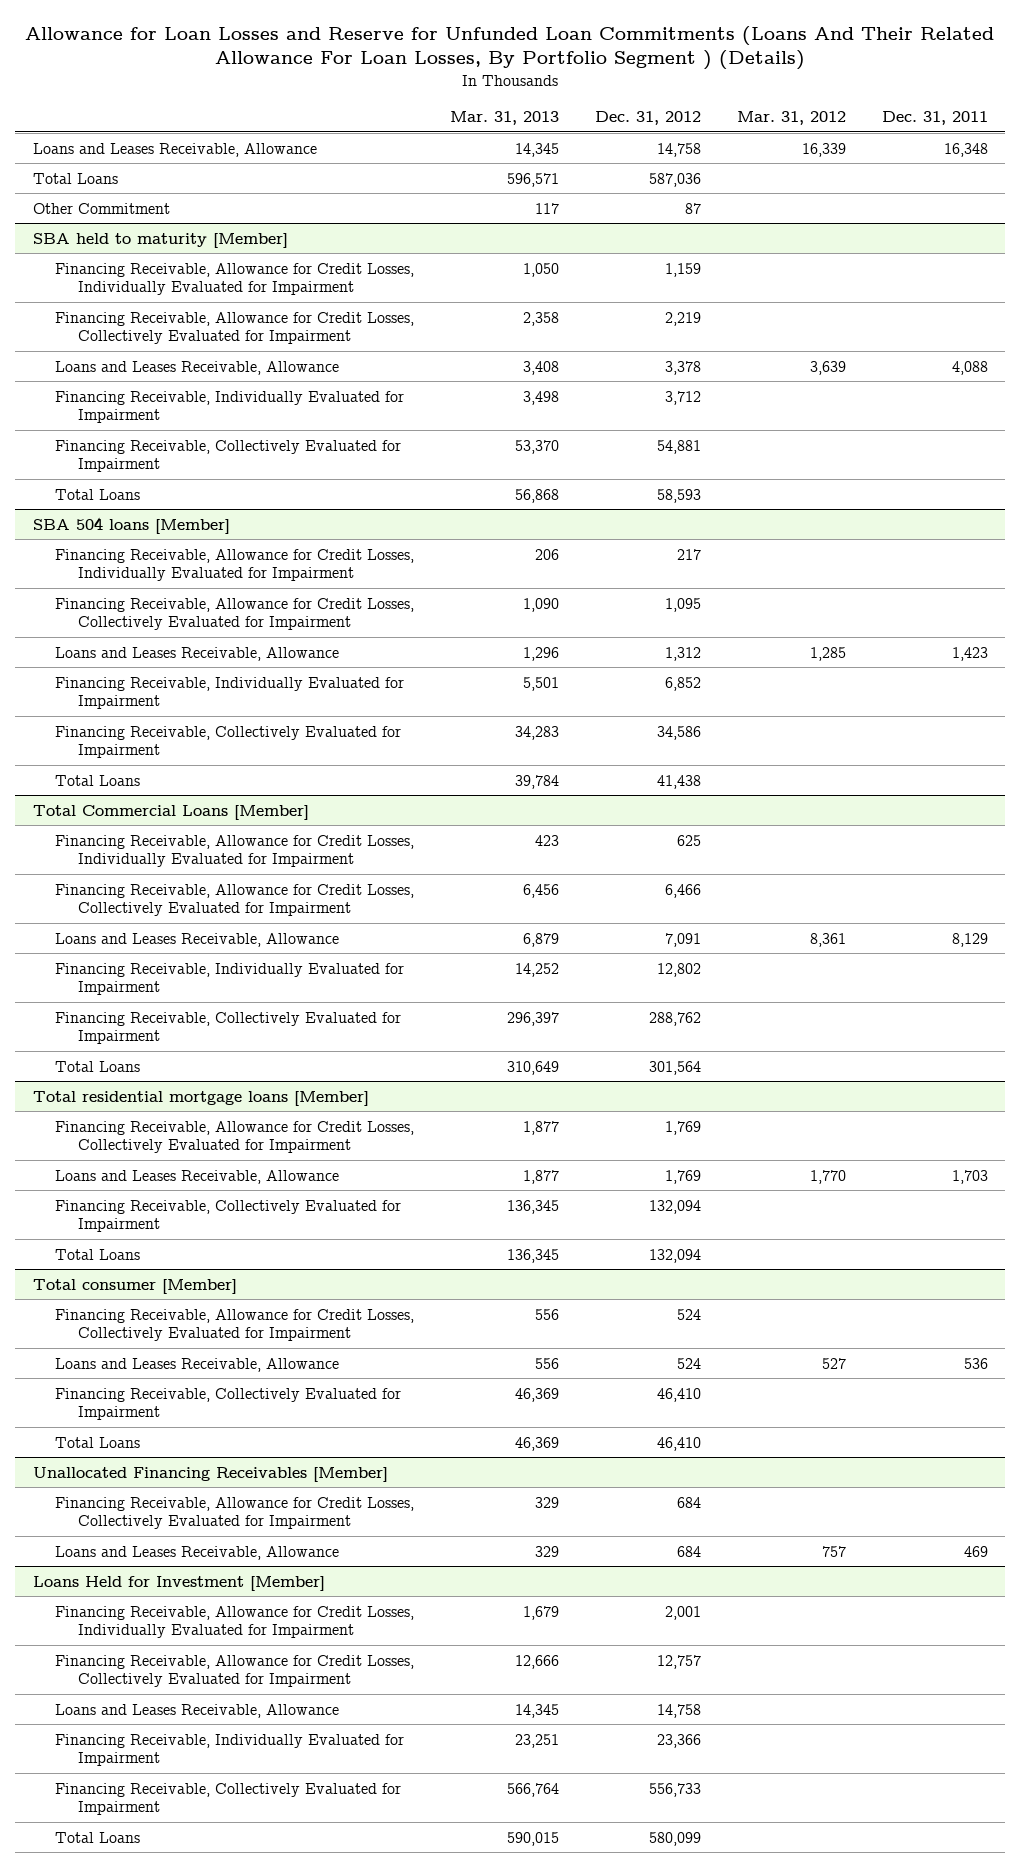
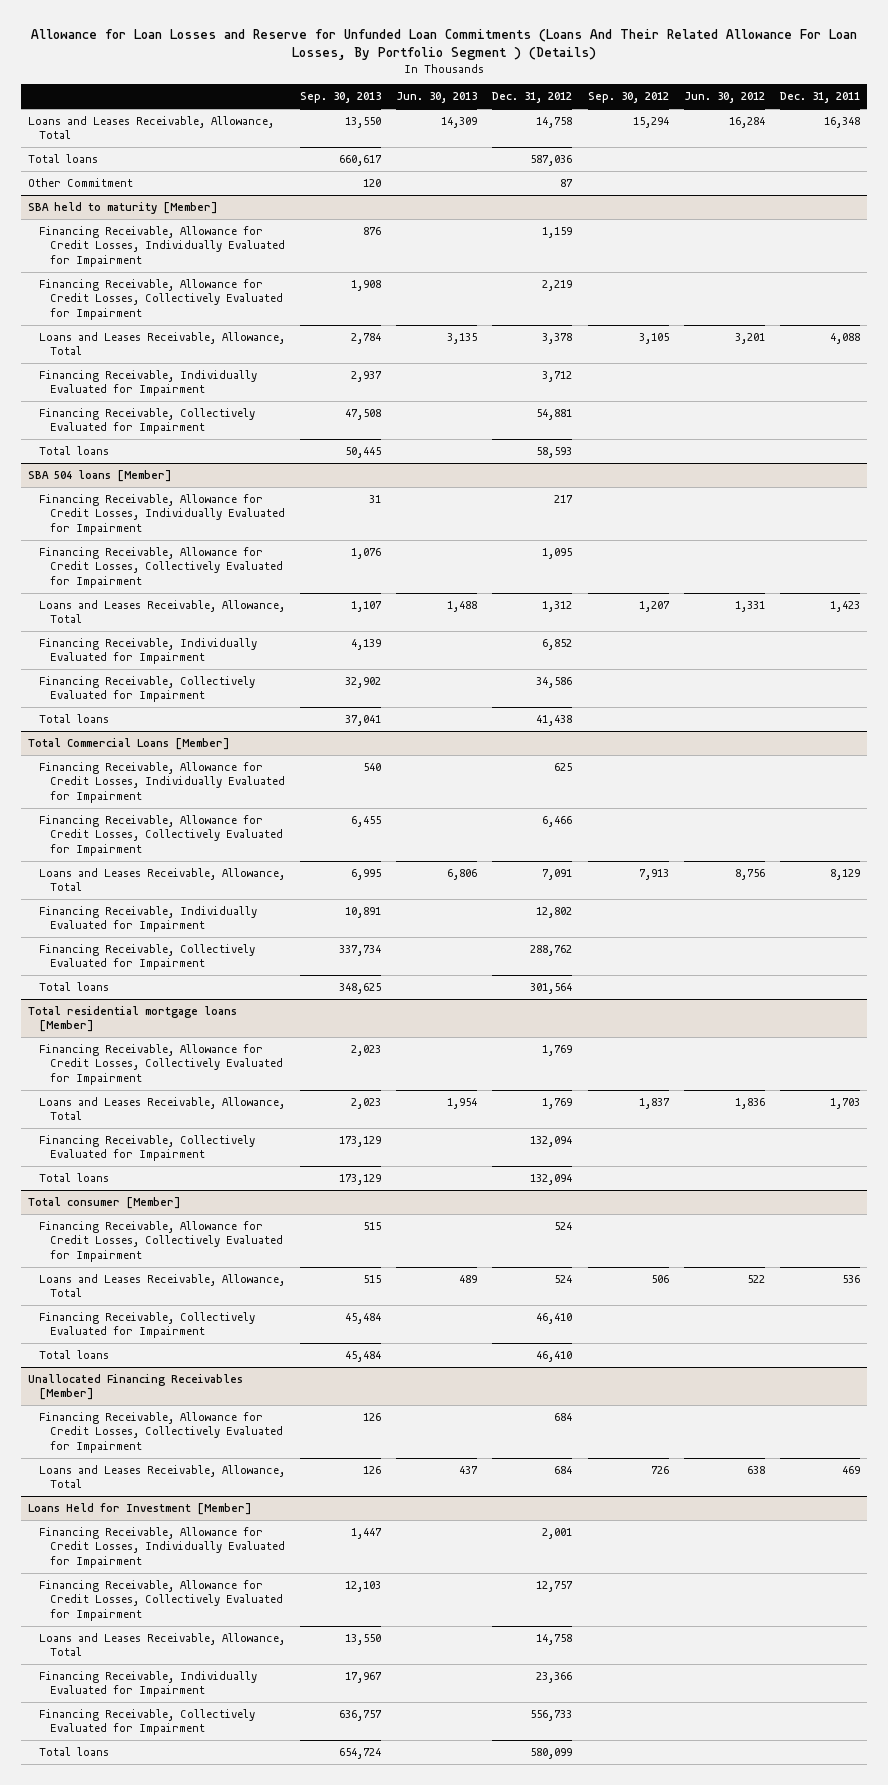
[450,111,560,126] Mar. 31, 2013 -> none
[736,111,846,126] Mar. 31, 2012 -> none
none -> [300,92,382,104] Sep. 30, 2013
none -> [396,92,478,104] Jun. 30, 2013
none -> [587,92,669,104] Sep. 30, 2012
none -> [683,92,765,104] Jun. 30, 2012
[32,142,317,157] Loans and Leases Receivable, Allowance -> [28,115,275,140] Loans and Leases Receivable, Allowance, Total
[32,172,118,184] Total Loans -> [28,153,99,163] Total loans
[55,360,340,375] Loans and Leases Receivable, Allowance -> [38,331,285,356] Loans and Leases Receivable, Allowance, Total
[55,488,141,500] Total Loans -> [38,445,109,455] Total loans
[55,646,340,661] Loans and Leases Receivable, Allowance -> [38,599,285,624] Loans and Leases Receivable, Allowance, Total
[55,774,141,786] Total Loans -> [38,713,109,723] Total loans
[55,932,340,947] Loans and Leases Receivable, Allowance -> [38,867,285,892] Loans and Leases Receivable, Allowance, Total
[55,1060,141,1072] Total Loans -> [38,981,109,991] Total loans
[55,1169,340,1184] Loans and Leases Receivable, Allowance -> [38,1096,285,1121] Loans and Leases Receivable, Allowance, Total
[55,1248,141,1260] Total Loans -> [38,1172,109,1182] Total loans
[55,1357,340,1372] Loans and Leases Receivable, Allowance -> [38,1273,285,1298] Loans and Leases Receivable, Allowance, Total
[55,1436,141,1448] Total Loans -> [38,1349,109,1359] Total loans
[55,1545,340,1560] Loans and Leases Receivable, Allowance -> [38,1464,285,1489] Loans and Leases Receivable, Allowance, Total
[55,1703,340,1718] Loans and Leases Receivable, Allowance -> [38,1632,285,1657] Loans and Leases Receivable, Allowance, Total
[55,1831,141,1843] Total Loans -> [38,1746,109,1756] Total loans

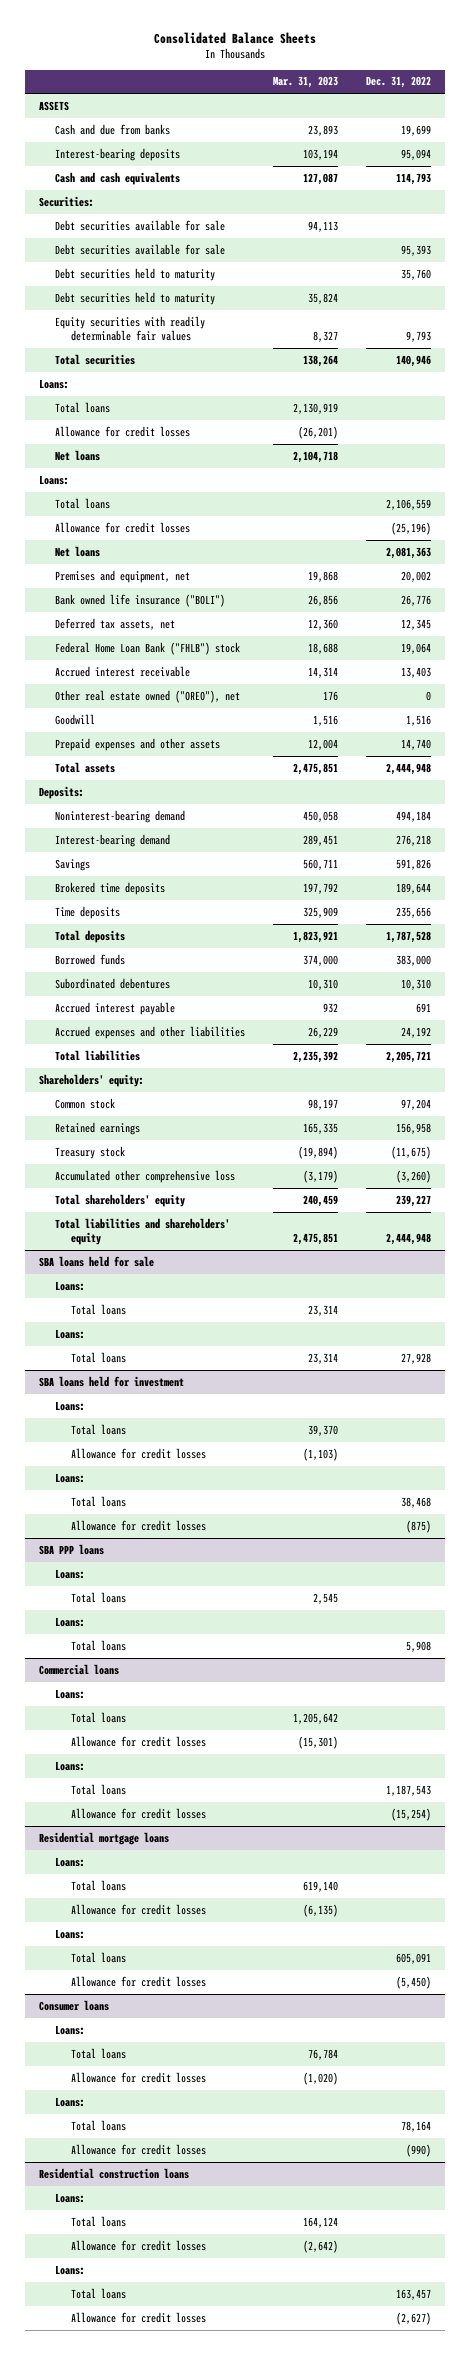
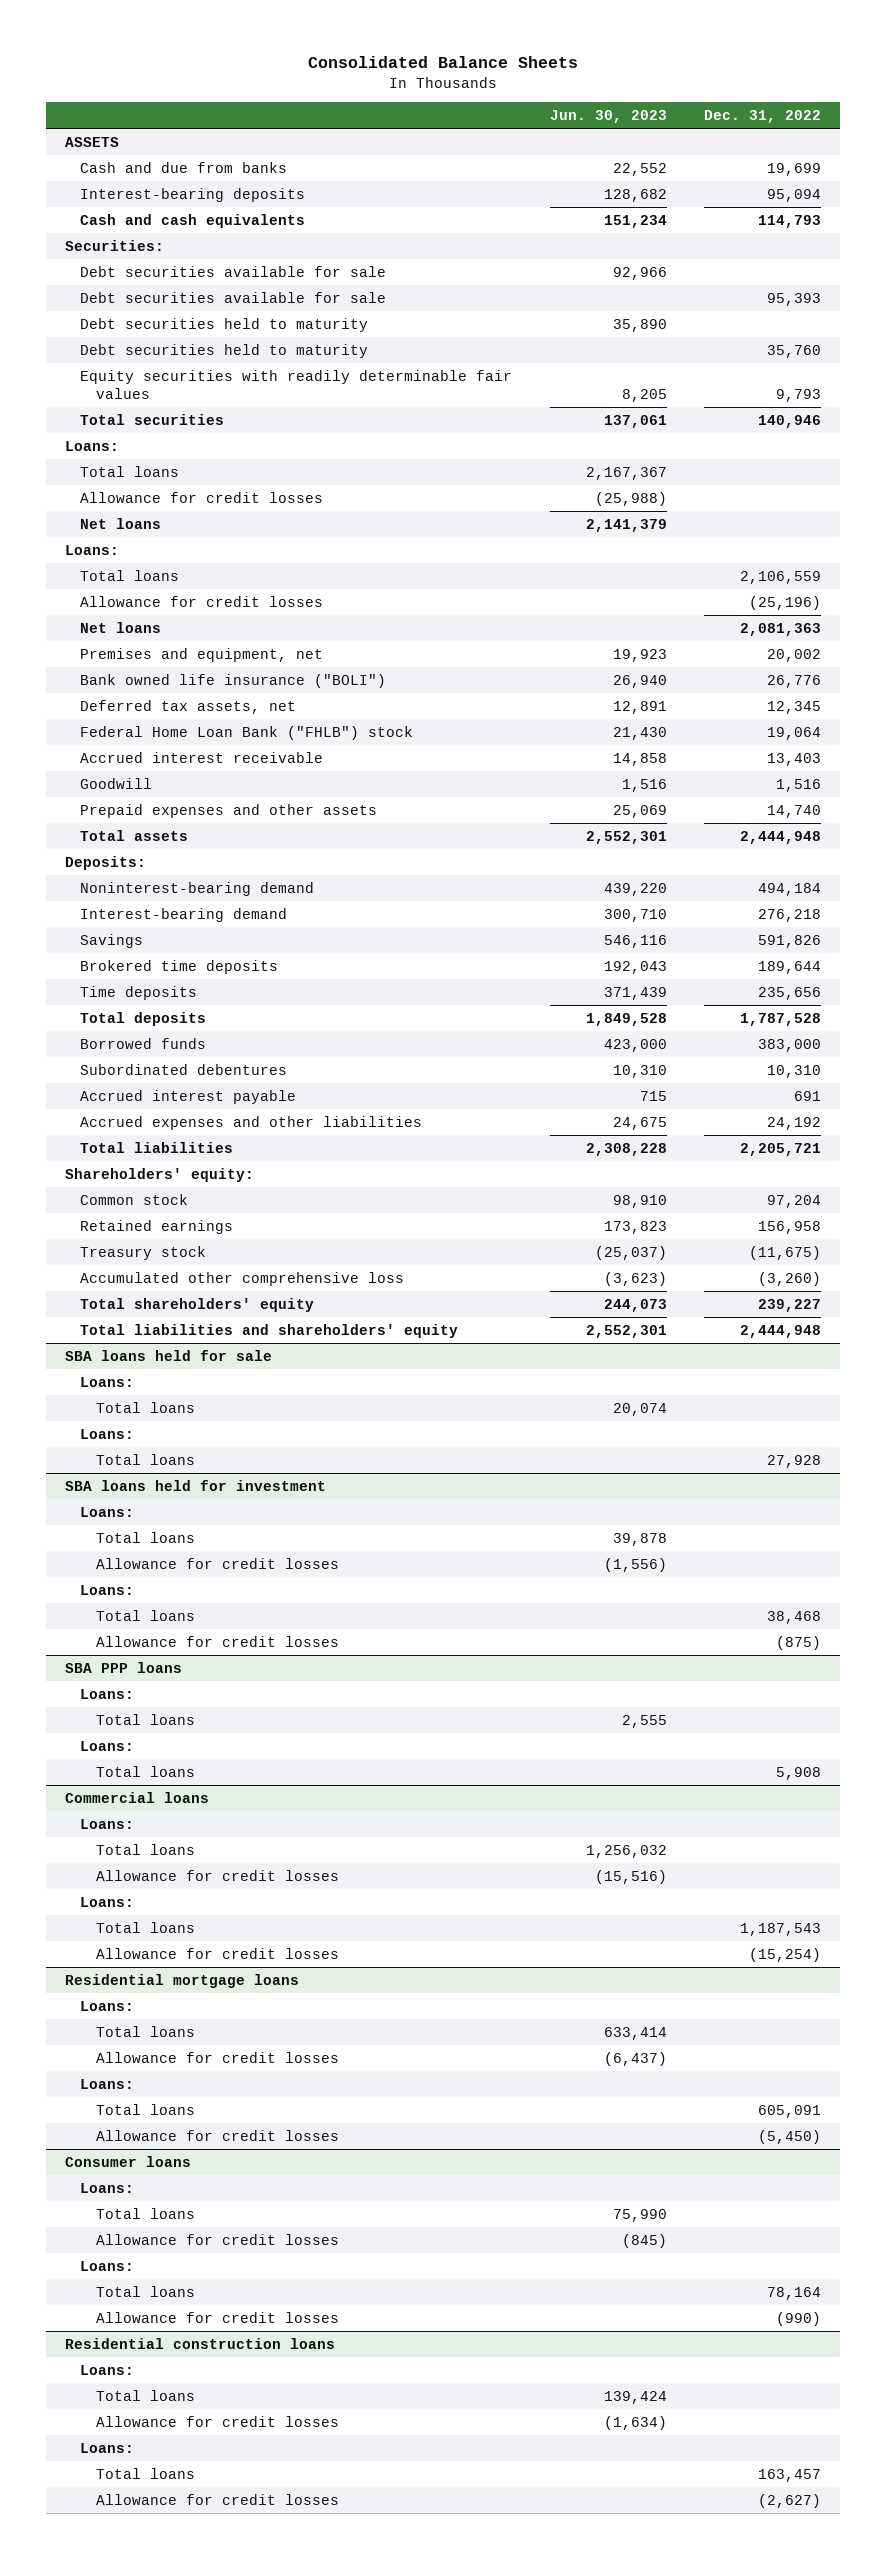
[273,76,339,89] Mar. 31, 2023 -> none
none -> [549,110,667,124] Jun. 30, 2023
[54,267,215,281] Debt securities held to maturity -> [80,343,369,358] Debt securities held to maturity
[54,689,240,703] Other real estate owned ("OREO"), net -> none

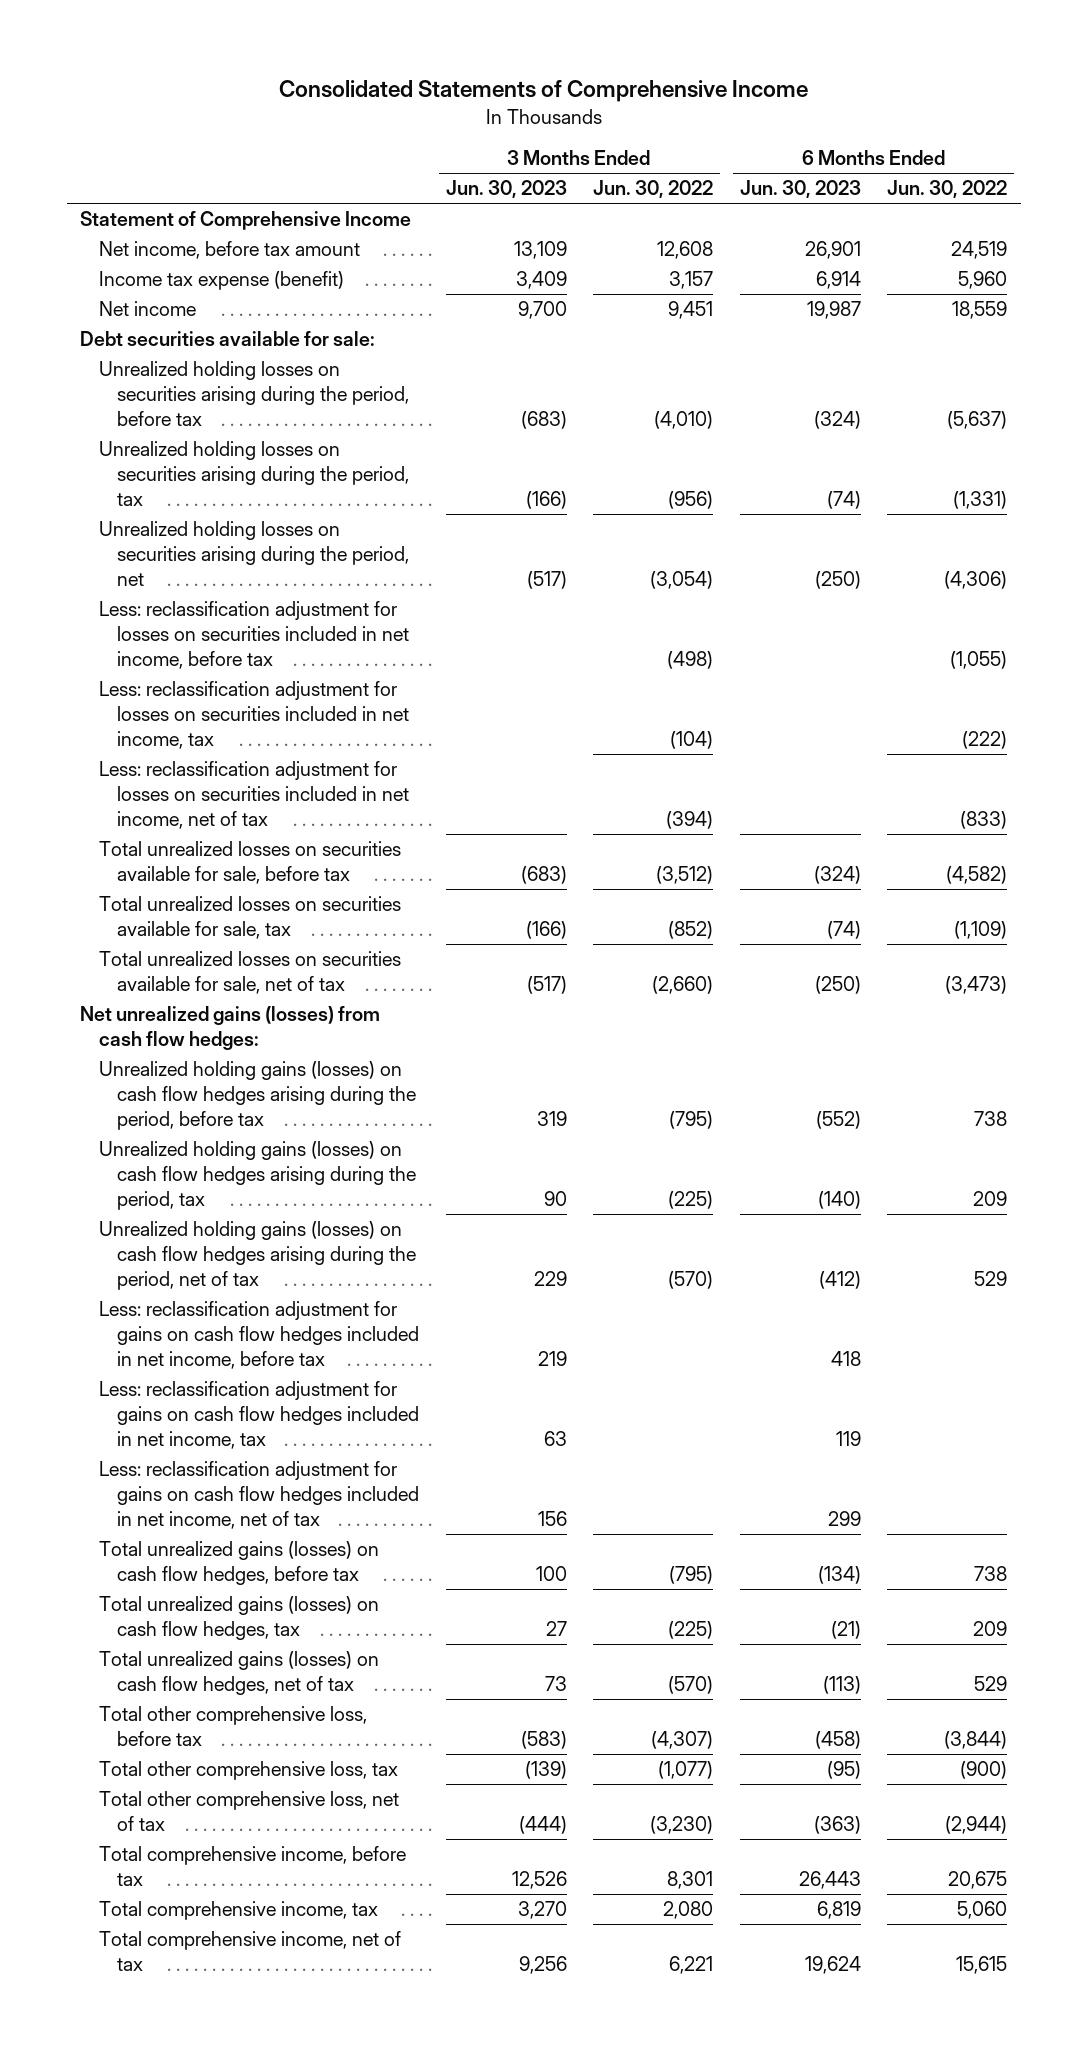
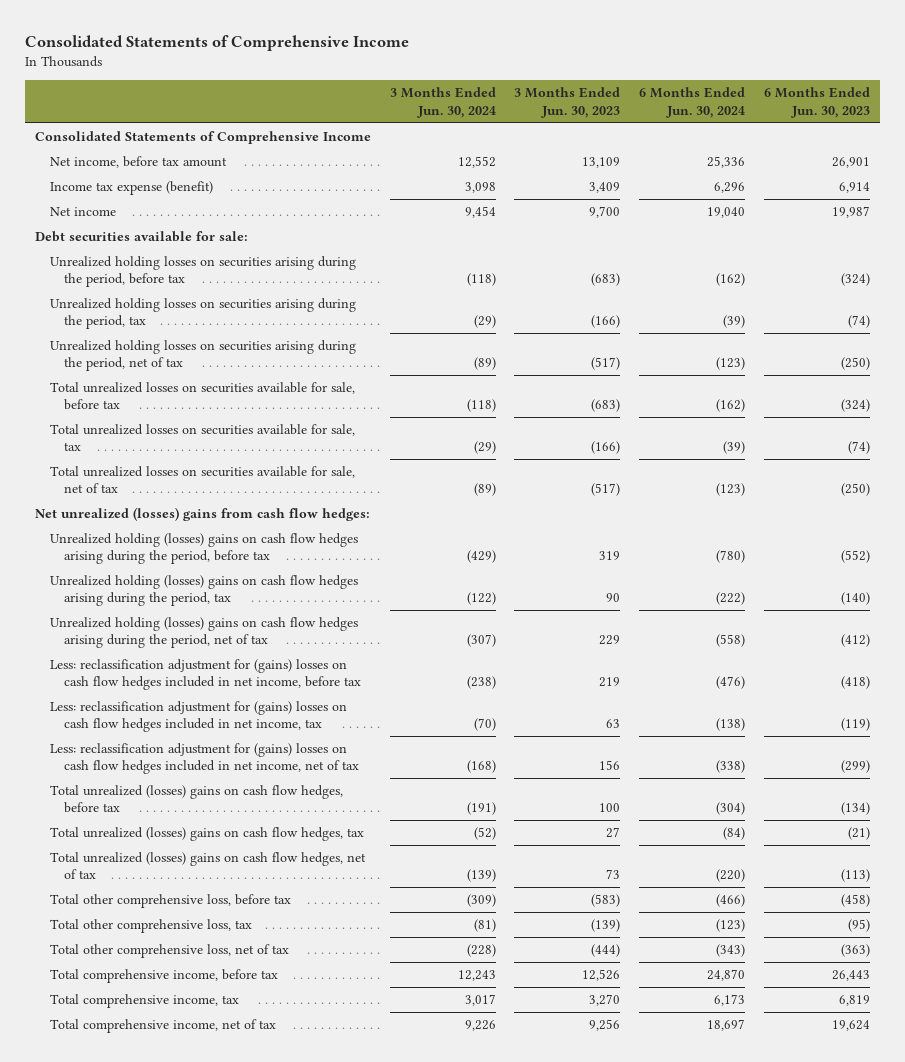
[593,180,714,199] Jun. 30, 2022 -> none
[887,180,1008,199] Jun. 30, 2022 -> none
none -> [389,87,496,118] 3 Months Ended Jun. 30, 2024
none -> [639,87,746,118] 6 Months Ended Jun. 30, 2024
[80,211,412,231] Statement of Comprehensive Income -> [34,131,371,145] Consolidated Statements of Comprehensive Income
[98,601,410,669] Less: reclassification adjustment for losses on securities included in net income, before tax -> none
[98,681,410,749] Less: reclassification adjustment for losses on securities included in net income, tax -> none
[98,761,410,829] Less: reclassification adjustment for losses on securities included in net income, net of tax -> none
[98,521,410,586] Unrealized holding losses on securities arising during the period, net -> [49,340,356,372] Unrealized holding losses on securities arising during the period, net of tax
[80,1006,381,1050] Net unrealized gains (losses) from cash flow hedges: -> [34,507,370,522] Net unrealized (losses) gains from cash flow hedges:
[98,1061,417,1130] Unrealized holding gains (losses) on cash flow hedges arising during the period, before tax -> [49,533,358,565] Unrealized holding (losses) gains on cash flow hedges arising during the period, before tax
[98,1141,417,1210] Unrealized holding gains (losses) on cash flow hedges arising during the period, tax -> [49,575,358,607] Unrealized holding (losses) gains on cash flow hedges arising during the period, tax
[98,1221,417,1290] Unrealized holding gains (losses) on cash flow hedges arising during the period, net of tax -> [49,617,358,649] Unrealized holding (losses) gains on cash flow hedges arising during the period, net of tax
[98,1301,420,1369] Less: reclassification adjustment for gains on cash flow hedges included in net income, before tax -> [49,659,362,691] Less: reclassification adjustment for (gains) losses on cash flow hedges included in net income, before tax
[830,1350,861,1366] 418 -> [841,676,871,690] (418)
[98,1381,420,1449] Less: reclassification adjustment for gains on cash flow hedges included in net income, tax -> [49,701,347,733] Less: reclassification adjustment for (gains) losses on cash flow hedges included in net income, tax
[835,1430,861,1446] 119 -> [841,718,871,732] (119)
[98,1461,420,1529] Less: reclassification adjustment for gains on cash flow hedges included in net income, net of tax -> [49,743,360,775] Less: reclassification adjustment for (gains) losses on cash flow hedges included in net income, net of tax
[827,1510,861,1526] 299 -> [841,760,871,774] (299)
[98,1541,379,1585] Total unrealized gains (losses) on cash flow hedges, before tax -> [49,785,343,814] Total unrealized (losses) gains on cash flow hedges, before tax
[98,1596,379,1640] Total unrealized gains (losses) on cash flow hedges, tax -> [49,827,364,842] Total unrealized (losses) gains on cash flow hedges, tax
[98,1651,379,1695] Total unrealized gains (losses) on cash flow hedges, net of tax -> [49,852,366,880] Total unrealized (losses) gains on cash flow hedges, net of tax

